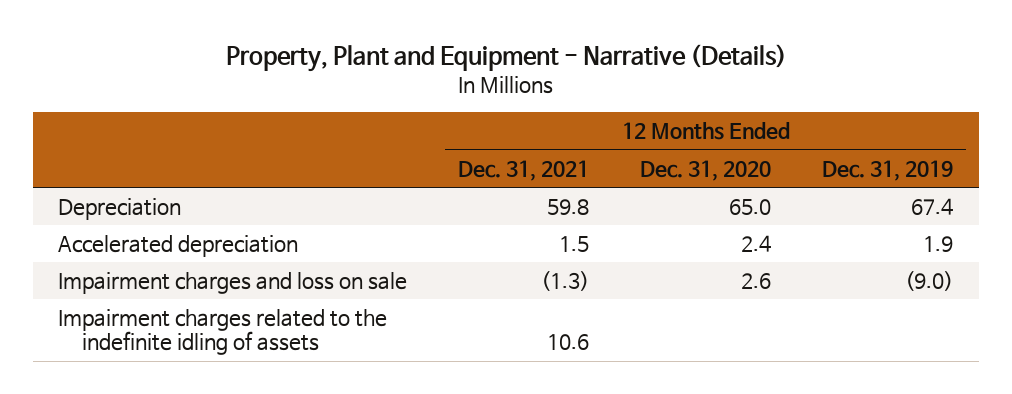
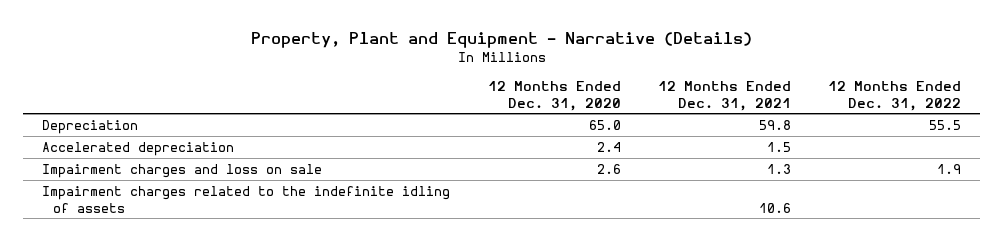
[822,159,954,181] Dec. 31, 2019 -> none
none -> [828,80,962,111] 12 Months Ended Dec. 31, 2022
[541,271,590,292] (1.3) -> [766,163,791,174] 1.3

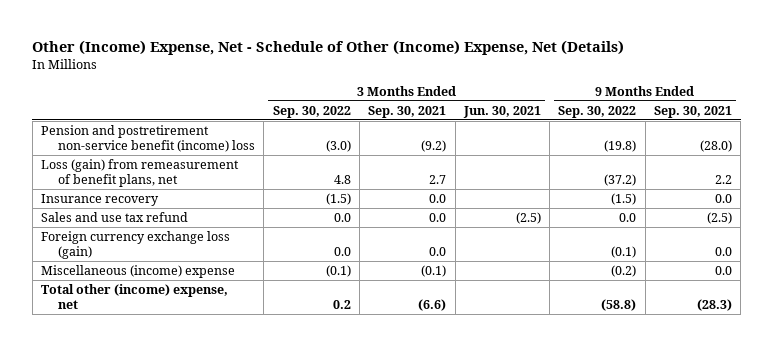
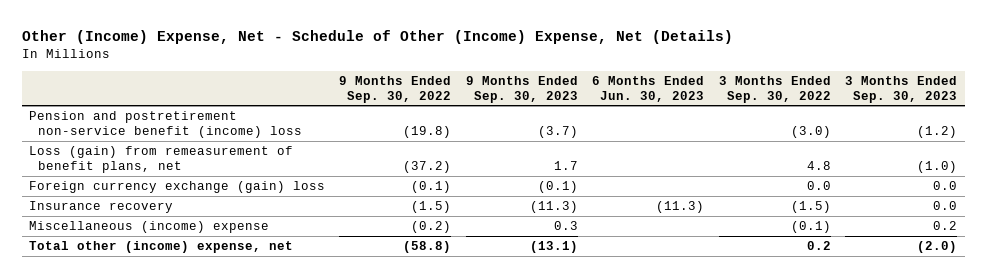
[368,105,447,118] Sep. 30, 2021 -> none
[462,105,541,118] Jun. 30, 2021 -> none
[653,105,732,118] Sep. 30, 2021 -> none
none -> [465,75,578,103] 9 Months Ended Sep. 30, 2023
none -> [592,75,705,102] 6 Months Ended Jun. 30, 2023
none -> [845,75,958,103] 3 Months Ended Sep. 30, 2023
none -> [28,181,325,194] Foreign currency exchange (gain) loss
[41,212,189,223] Sales and use tax refund -> none
[41,231,231,260] Foreign currency exchange loss (gain) -> none

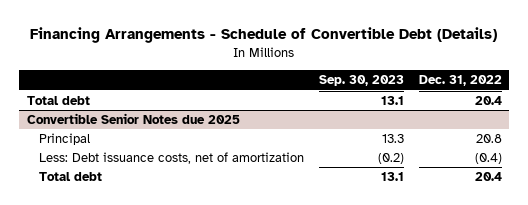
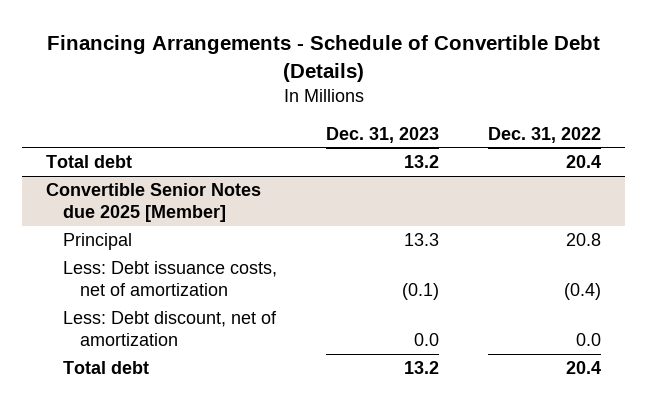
[318,75,404,87] Sep. 30, 2023 -> none
none -> [326,126,440,143] Dec. 31, 2023
[26,113,240,125] Convertible Senior Notes due 2025 -> [46,183,262,223] Convertible Senior Notes due 2025 [Member]
none -> [63,311,278,347] Less: Debt discount, net of amortization

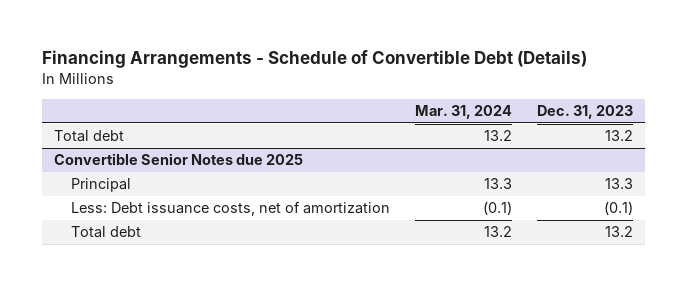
[487,126,601,143] Dec. 31, 2022 -> none
none -> [414,105,512,120] Mar. 31, 2024
[46,183,262,223] Convertible Senior Notes due 2025 [Member] -> [53,153,303,166] Convertible Senior Notes due 2025
[63,311,278,347] Less: Debt discount, net of amortization -> none

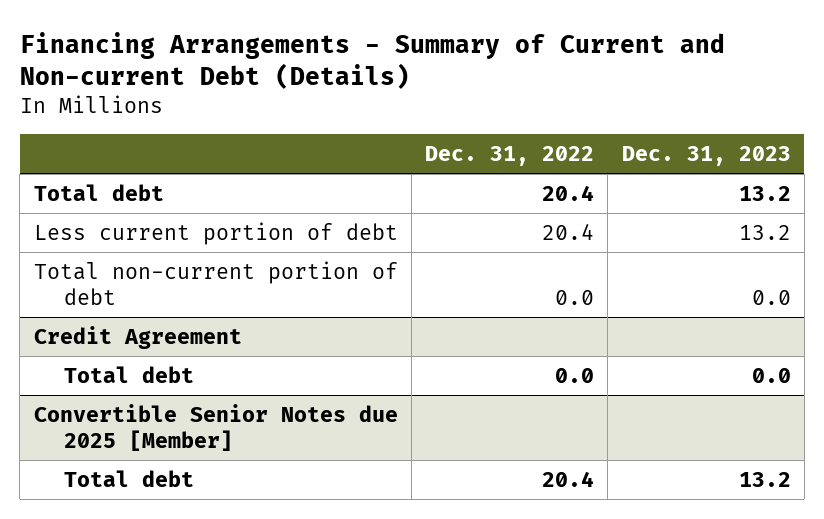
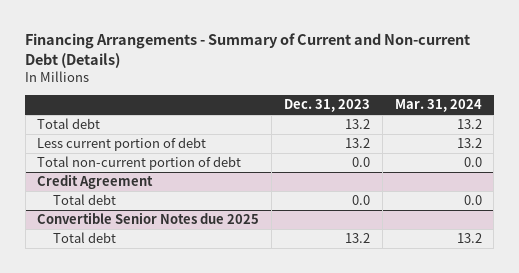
[425,145,595,166] Dec. 31, 2022 -> none
none -> [394,99,482,113] Mar. 31, 2024
[33,403,398,451] Convertible Senior Notes due 2025 [Member] -> [37,212,260,225] Convertible Senior Notes due 2025

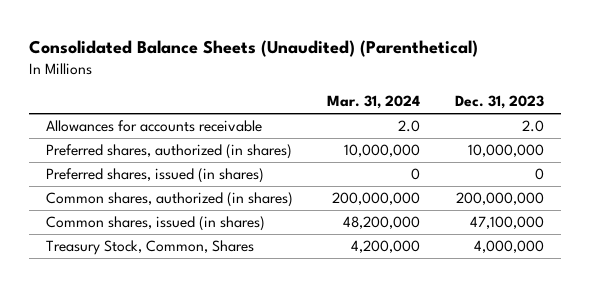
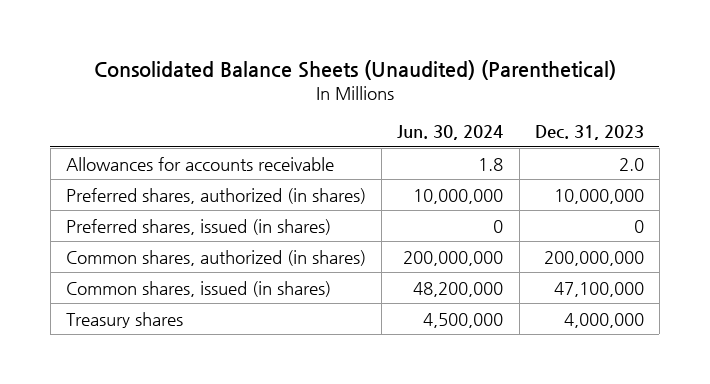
[327,95,421,110] Mar. 31, 2024 -> none
none -> [397,125,504,141] Jun. 30, 2024
[45,240,254,256] Treasury Stock, Common, Shares -> [65,311,183,328] Treasury shares

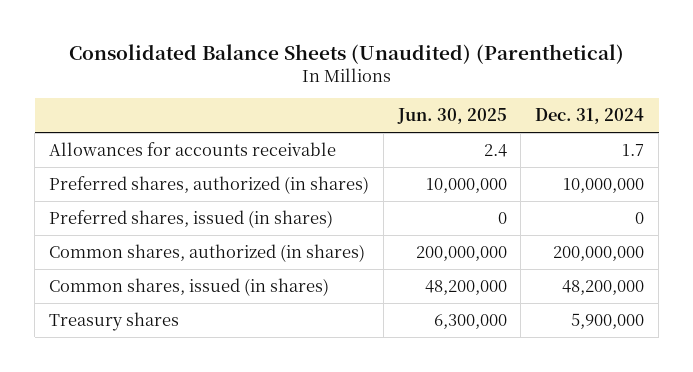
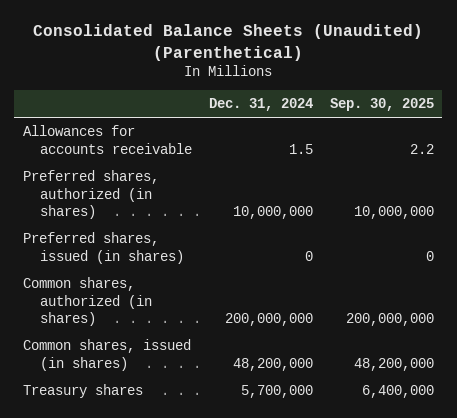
[396,108,507,125] Jun. 30, 2025 -> none
none -> [329,98,434,112] Sep. 30, 2025
[622,143,645,156] 1.7 -> [289,143,314,154] 1.5
[571,312,645,329] 5,900,000 -> [241,385,314,399] 5,700,000

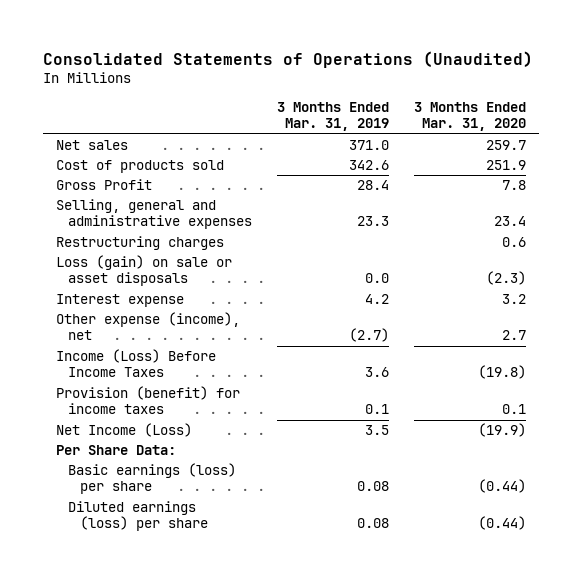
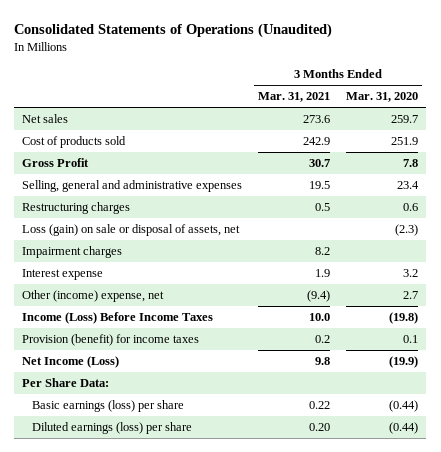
[277,102,390,132] 3 Months Ended Mar. 31, 2019 -> none
none -> [258,92,331,103] Mar. 31, 2021
[55,255,232,287] Loss (gain) on sale or asset disposals -> [22,223,241,236] Loss (gain) on sale or disposal of assets, net
none -> [22,245,123,258] Impairment charges
[55,312,240,341] Other expense (income), net -> [22,289,165,302] Other (income) expense, net

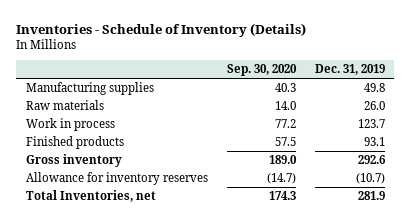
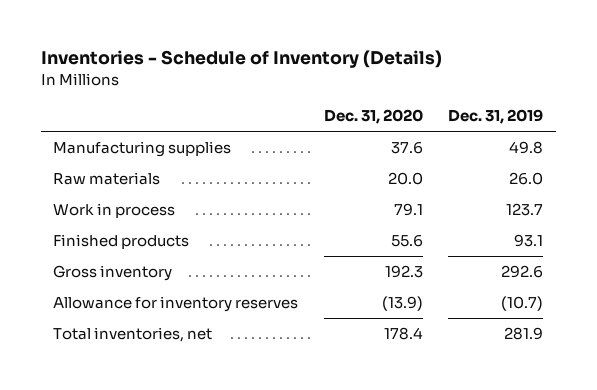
[226,64,297,77] Sep. 30, 2020 -> none
none -> [323,109,423,125] Dec. 31, 2020
[25,189,156,202] Total Inventories, net -> [53,327,213,343] Total inventories, net

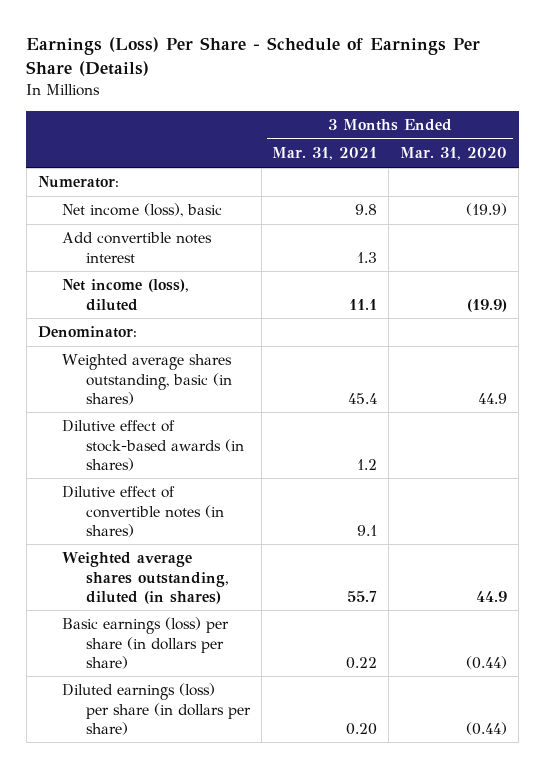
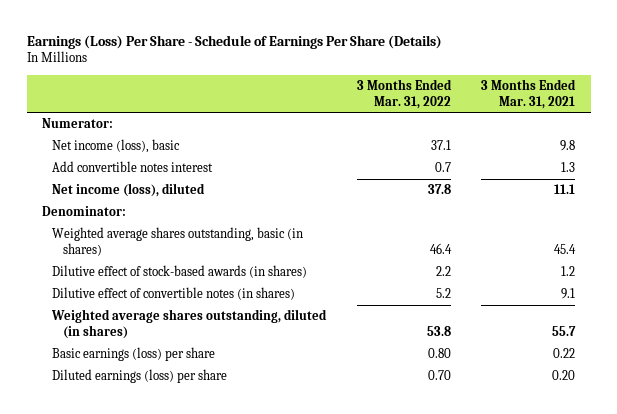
[400,147,508,161] Mar. 31, 2020 -> none
none -> [356,79,452,109] 3 Months Ended Mar. 31, 2022
[61,617,229,669] Basic earnings (loss) per share (in dollars per share) -> [52,347,216,362] Basic earnings (loss) per share
[61,683,251,735] Diluted earnings (loss) per share (in dollars per share) -> [52,369,228,384] Diluted earnings (loss) per share

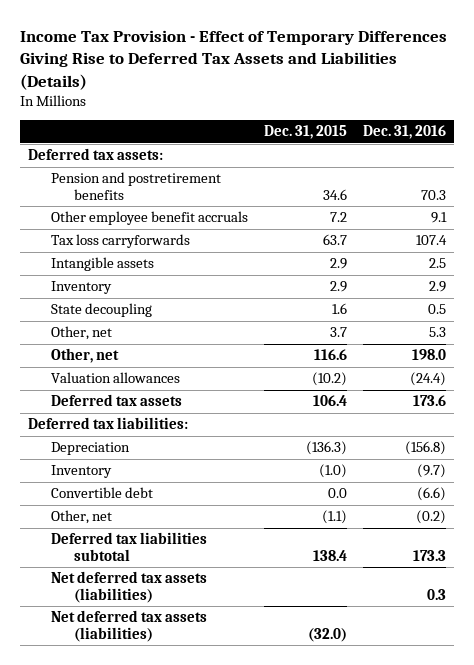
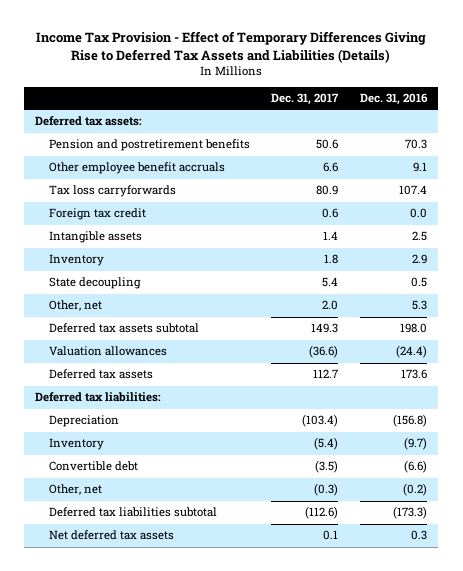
[264,125,348,140] Dec. 31, 2015 -> none
none -> [271,93,340,106] Dec. 31, 2017
none -> [48,208,146,221] Foreign tax credit
[50,348,119,364] Other, net -> [48,323,199,334] Deferred tax assets subtotal
[50,610,207,642] Net deferred tax assets (liabilities) -> none
[413,549,447,561] 173.3 -> [393,506,428,520] (173.3)
[50,571,207,603] Net deferred tax assets (liabilities) -> [48,530,174,541] Net deferred tax assets

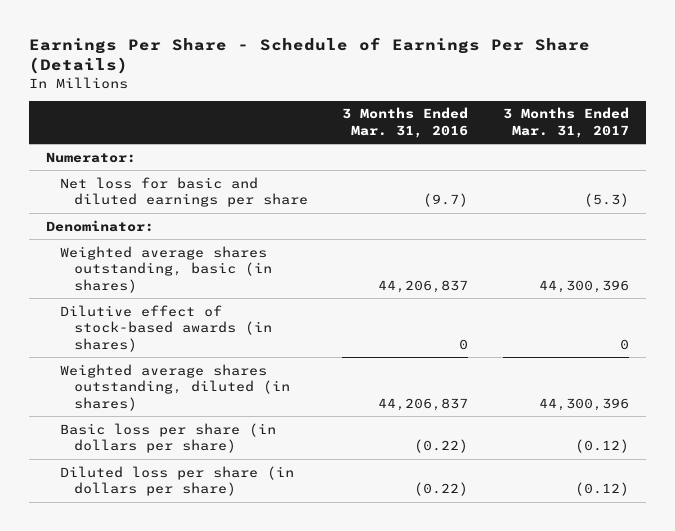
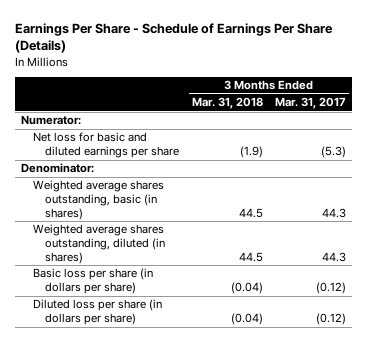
[342,107,469,138] 3 Months Ended Mar. 31, 2016 -> none
none -> [191,97,263,110] Mar. 31, 2018
[60,304,272,352] Dilutive effect of stock-based awards (in shares) -> none
[538,279,629,293] 44,300,396 -> [322,208,347,219] 44.3
[538,397,629,411] 44,300,396 -> [322,252,347,263] 44.3

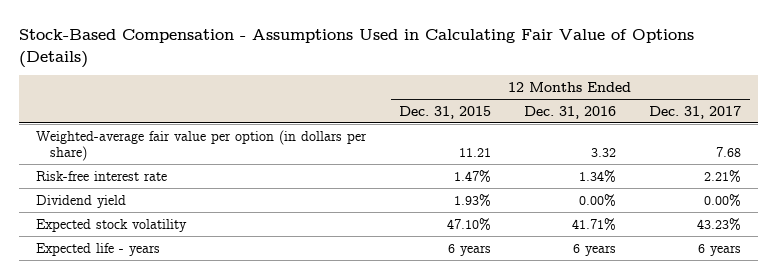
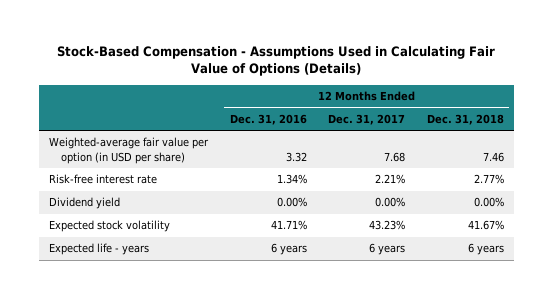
[399,105,492,119] Dec. 31, 2015 -> none
none -> [426,113,504,125] Dec. 31, 2018
[35,129,367,161] Weighted-average fair value per option (in dollars per share) -> [49,137,210,165] Weighted-average fair value per option (in USD per share)

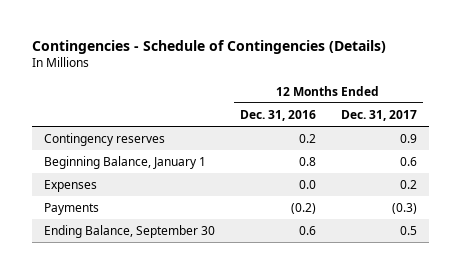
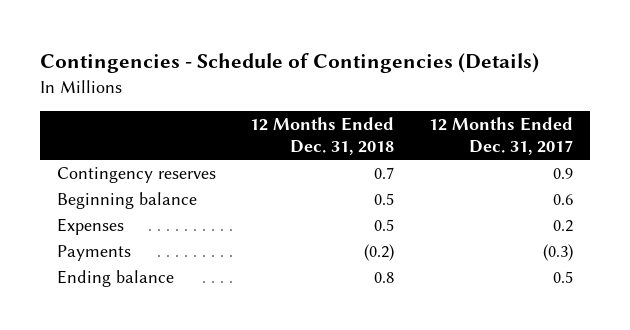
[239,109,316,121] Dec. 31, 2016 -> none
none -> [250,116,395,155] 12 Months Ended Dec. 31, 2018
[44,156,207,170] Beginning Balance, January 1 -> [57,192,198,210] Beginning balance
[44,225,216,239] Ending Balance, September 30 -> [57,270,175,288] Ending balance

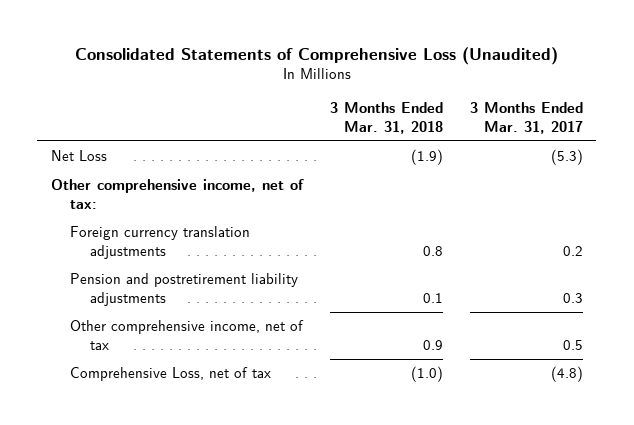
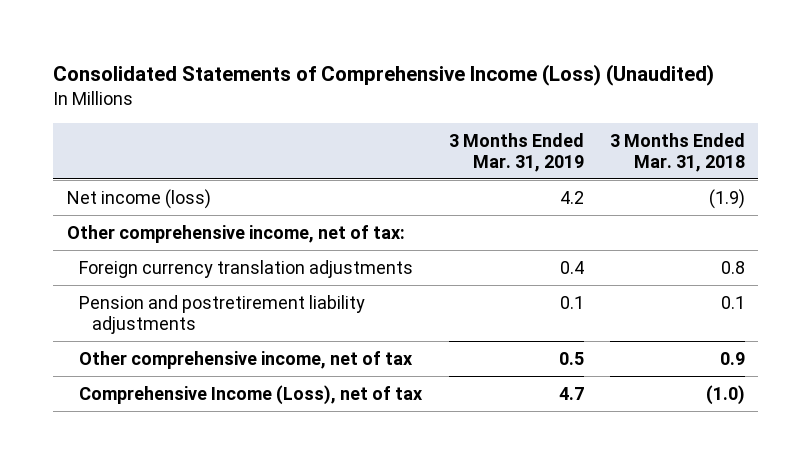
[74,46,558,65] Consolidated Statements of Comprehensive Loss (Unaudited) -> [53,64,715,87] Consolidated Statements of Comprehensive Income (Loss) (Unaudited)
[469,102,583,134] 3 Months Ended Mar. 31, 2017 -> none
none -> [448,132,584,172] 3 Months Ended Mar. 31, 2019
[50,150,107,162] Net Loss -> [66,188,211,209] Net income (loss)
[70,367,272,382] Comprehensive Loss, net of tax -> [79,384,424,405] Comprehensive Income (Loss), net of tax

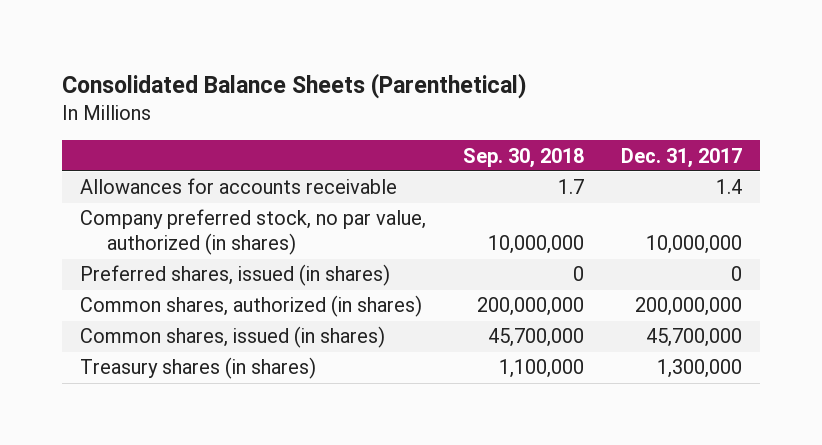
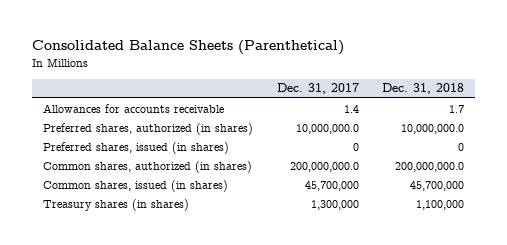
[463,147,585,168] Sep. 30, 2018 -> none
none -> [381,83,464,95] Dec. 31, 2018
[80,209,427,256] Company preferred stock, no par value, authorized (in shares) -> [43,122,254,135] Preferred shares, authorized (in shares)
[645,235,742,255] 10,000,000 -> [295,123,359,134] 10,000,000.0
[634,297,742,317] 200,000,000 -> [289,161,359,172] 200,000,000.0

